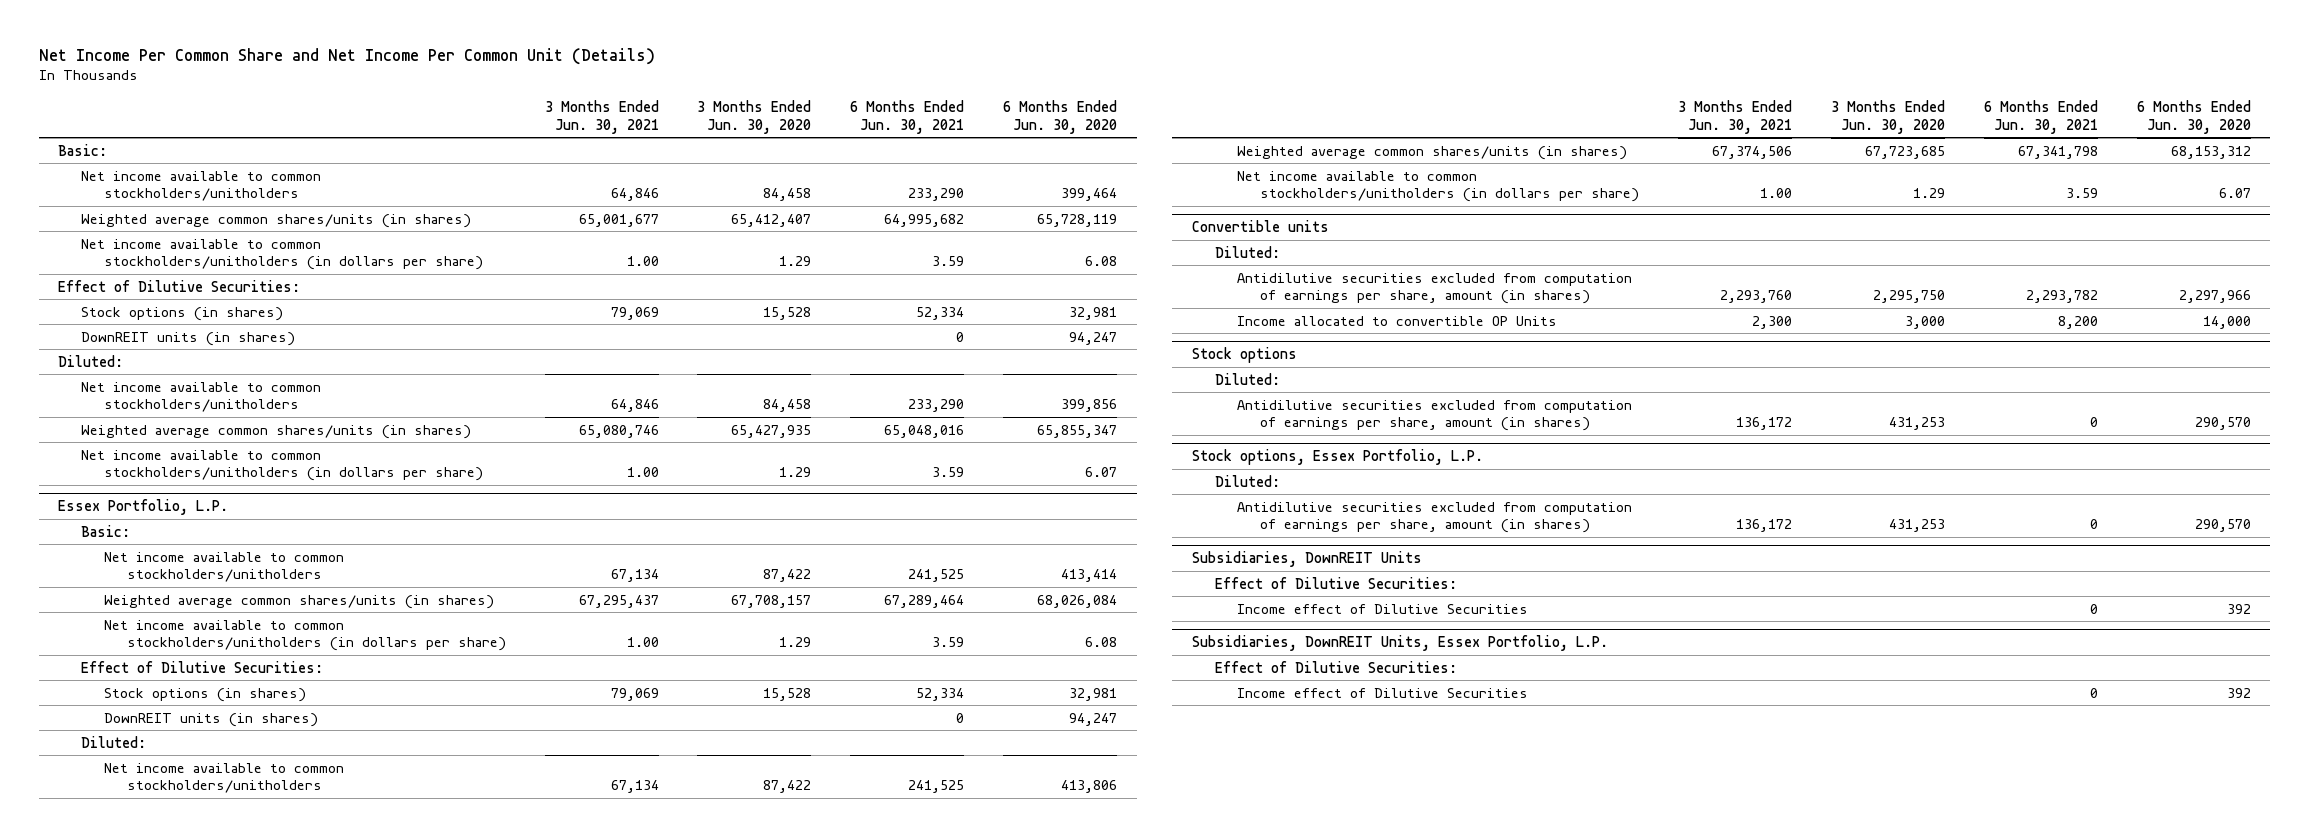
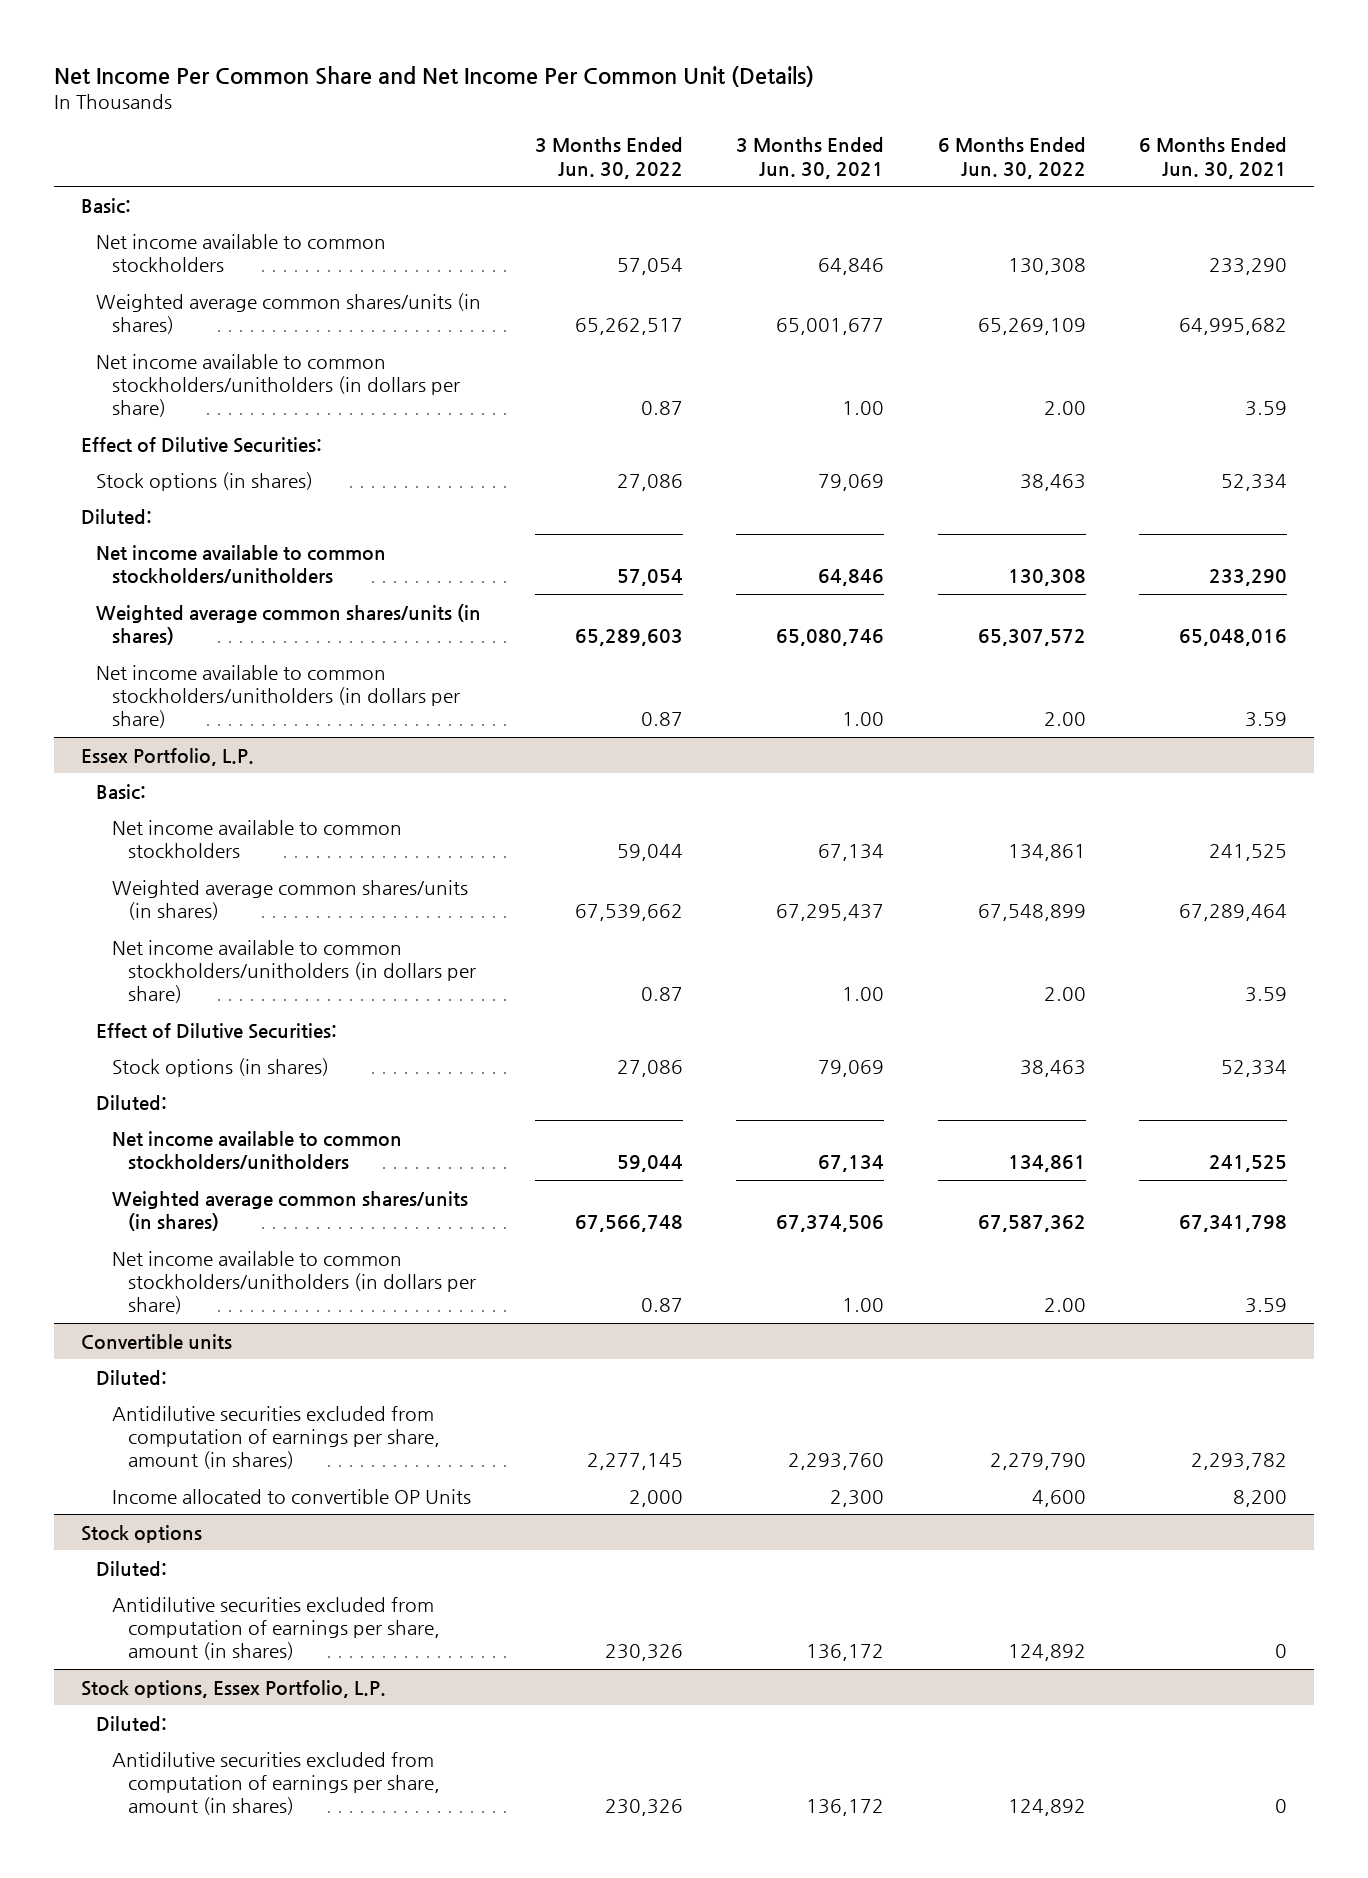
[697,100,812,134] 3 Months Ended Jun. 30, 2020 -> none
[1003,100,1118,134] 6 Months Ended Jun. 30, 2020 -> none
none -> [534,137,683,179] 3 Months Ended Jun. 30, 2022
none -> [937,137,1086,179] 6 Months Ended Jun. 30, 2022
[81,170,322,201] Net income available to common stockholders/unitholders -> [96,233,387,272] Net income available to common stockholders
[81,331,296,346] DownREIT units (in shares) -> none
[103,551,344,582] Net income available to common stockholders/unitholders -> [111,819,402,858] Net income available to common stockholders
[103,712,318,727] DownREIT units (in shares) -> none
[1191,551,1422,568] Subsidiaries, DownREIT Units -> none
[1214,576,1457,589] Effect of Dilutive Securities: -> none
[1237,603,1529,614] Income effect of Dilutive Securities -> none
[1191,635,1608,652] Subsidiaries, DownREIT Units, Essex Portfolio, L.P. -> none
[1214,660,1457,673] Effect of Dilutive Securities: -> none
[1237,687,1529,698] Income effect of Dilutive Securities -> none

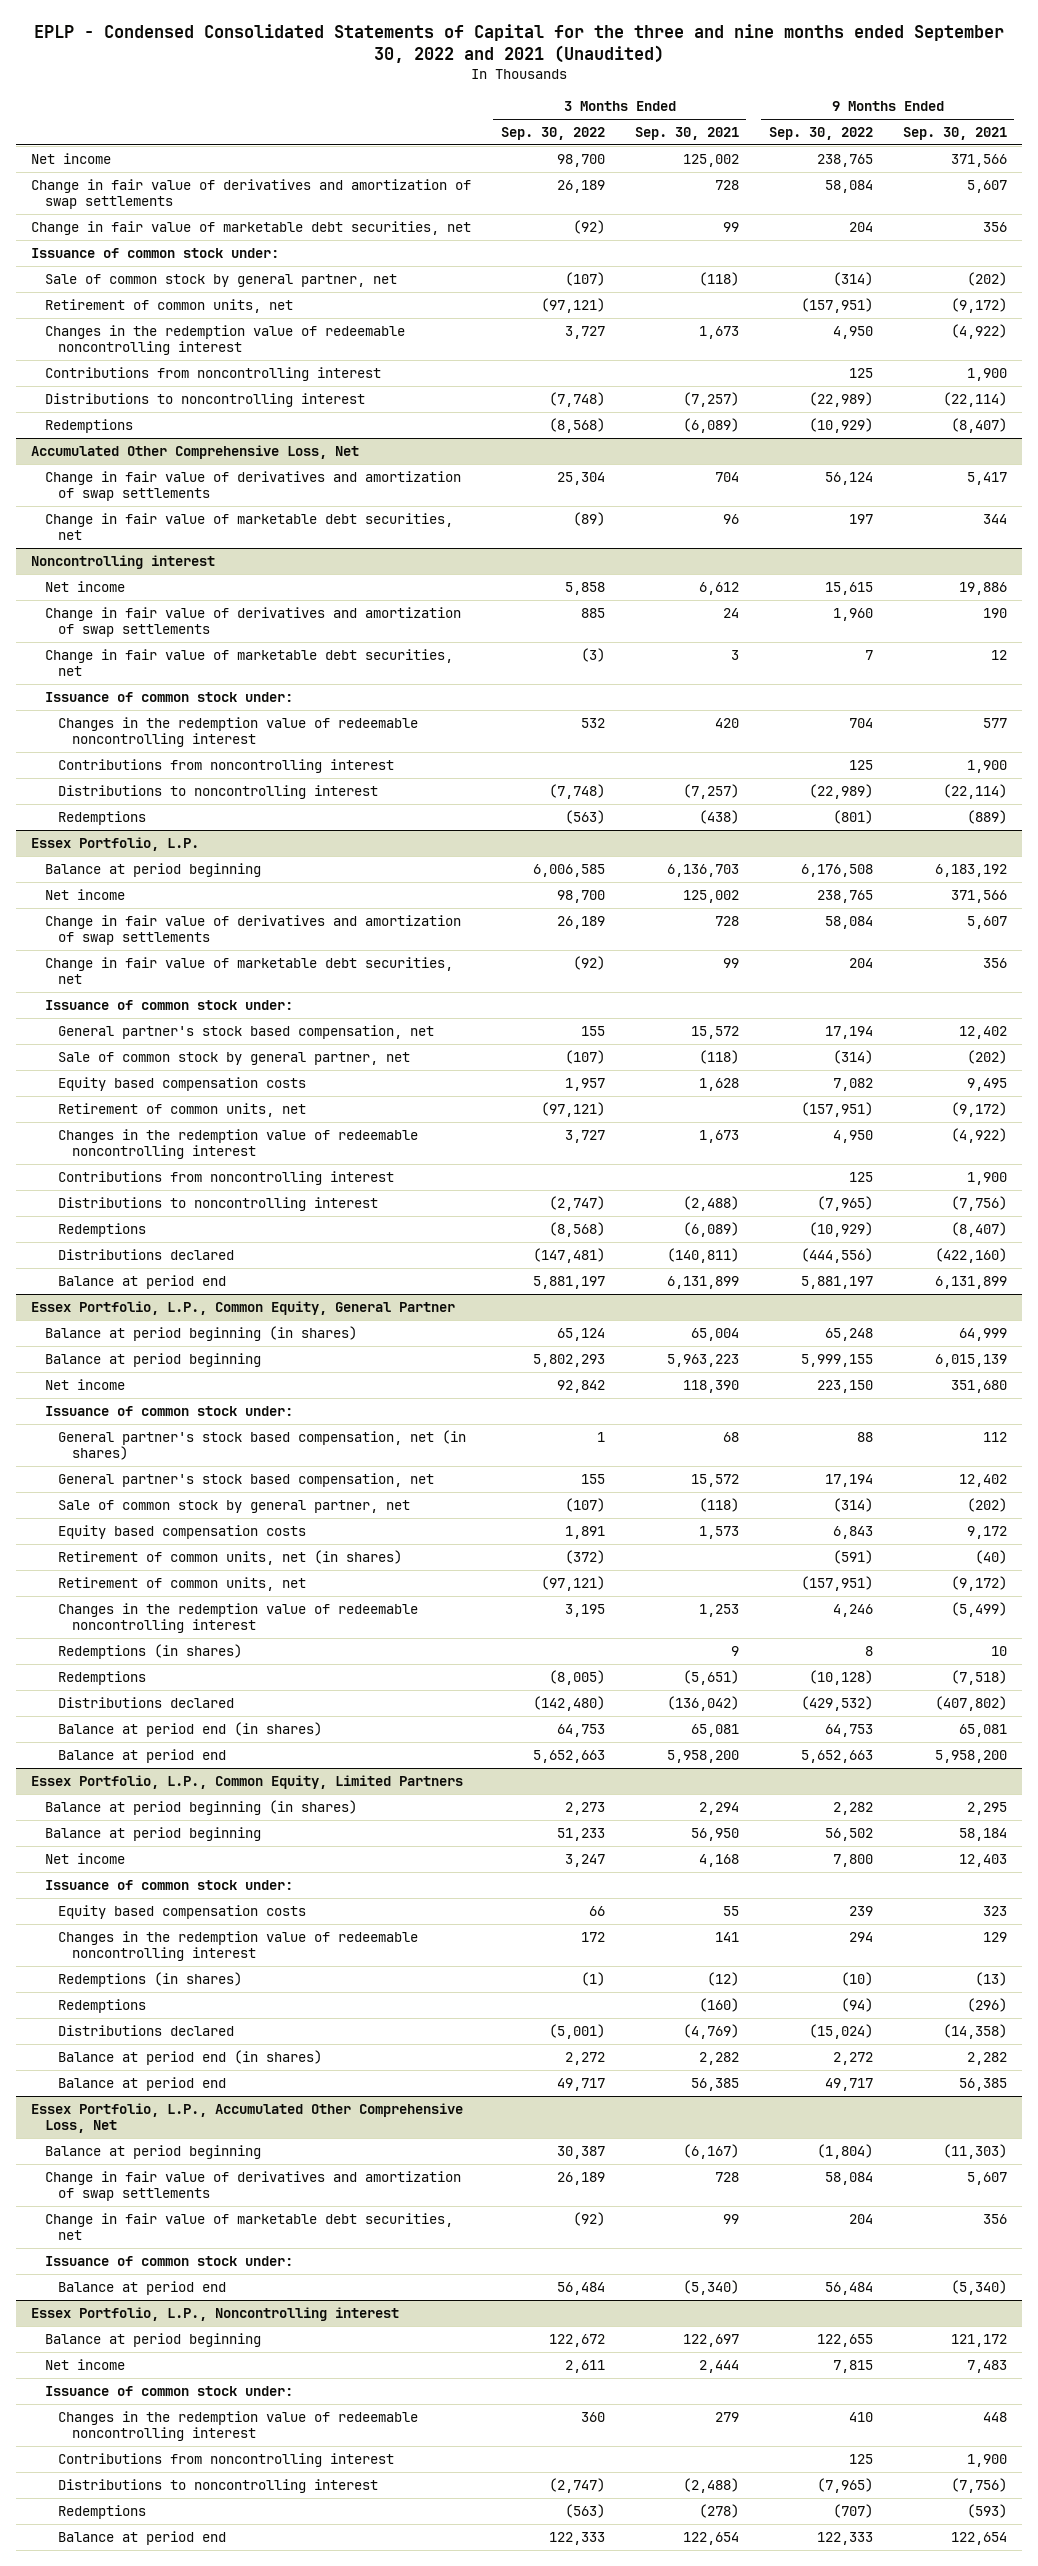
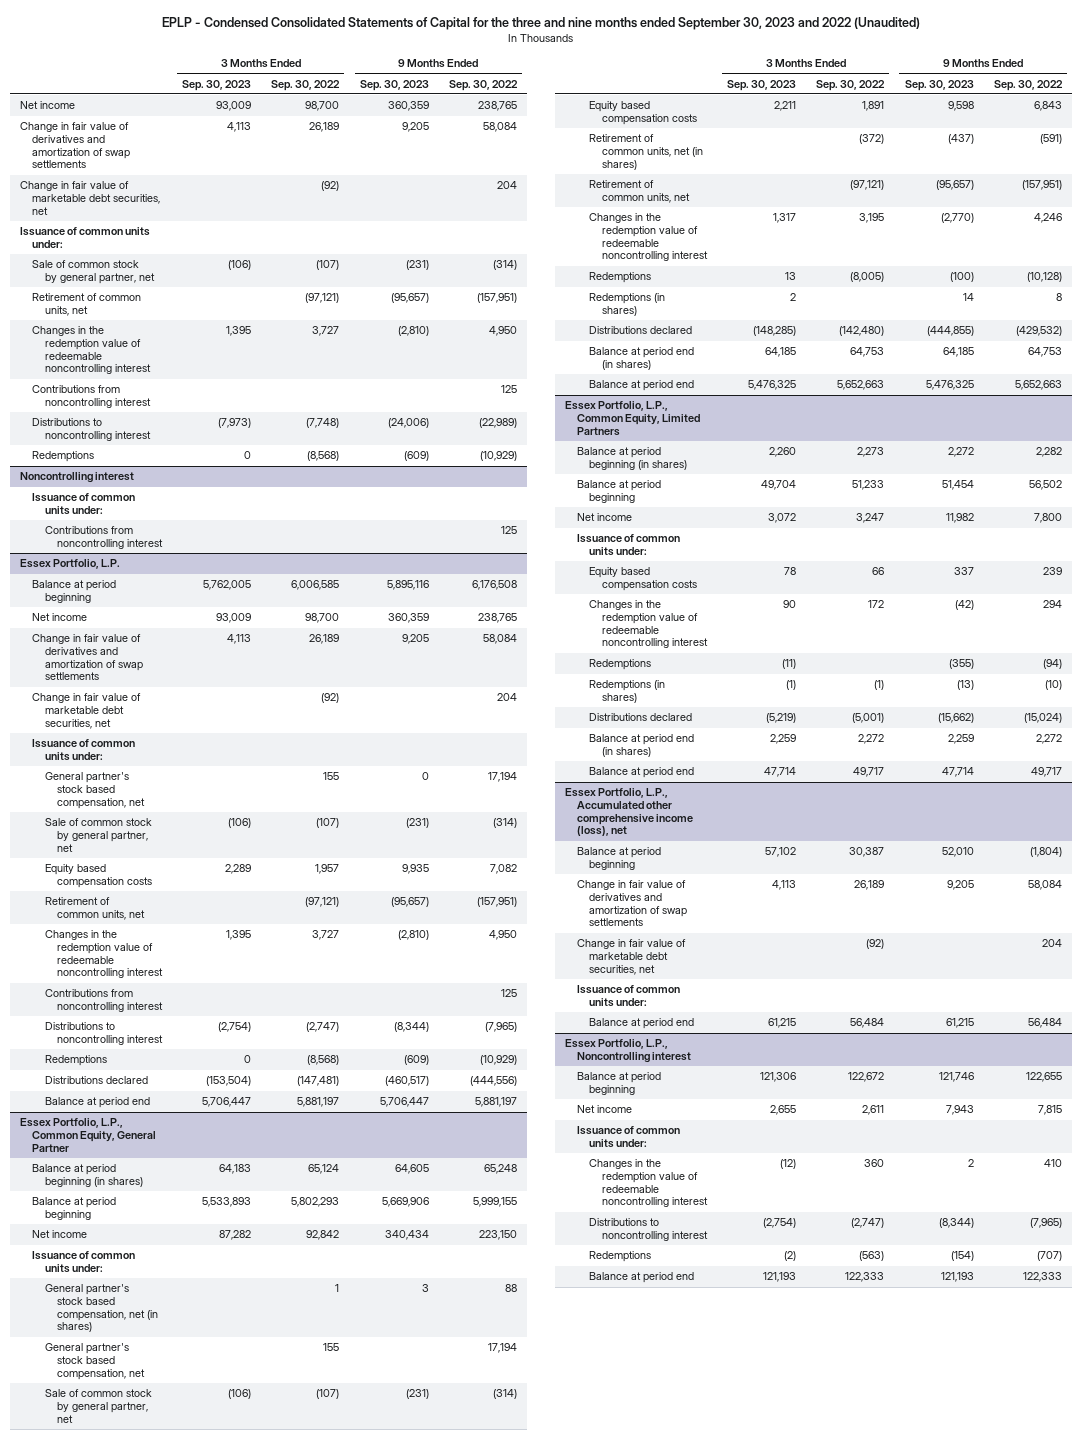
[33,24,1004,64] EPLP - Condensed Consolidated Statements of Capital for the three and nine months ended September 30, 2022 and 2021 (Unaudited) -> [161,16,920,30] EPLP - Condensed Consolidated Statements of Capital for the three and nine months ended September 30, 2023 and 2022 (Unaudited)
[634,127,739,141] Sep. 30, 2021 -> none
[902,127,1007,141] Sep. 30, 2021 -> none
none -> [182,79,252,91] Sep. 30, 2023
none -> [359,79,429,91] Sep. 30, 2023
[30,248,279,259] Issuance of common stock under: -> [19,227,150,249] Issuance of common units under:
[30,445,359,460] Accumulated Other Comprehensive Loss, Net -> none
[44,471,461,502] Change in fair value of derivatives and amortization of swap settlements -> none
[44,513,453,541] Change in fair value of marketable debt securities, net -> none
[44,581,125,593] Net income -> none
[44,607,461,638] Change in fair value of derivatives and amortization of swap settlements -> none
[44,649,453,677] Change in fair value of marketable debt securities, net -> none
[58,717,419,748] Changes in the redemption value of redeemable noncontrolling interest -> none
[44,692,293,703] Issuance of common stock under: -> [32,493,136,516] Issuance of common units under:
[58,785,379,800] Distributions to noncontrolling interest -> none
[58,811,147,826] Redemptions -> none
[44,1000,293,1011] Issuance of common stock under: -> [32,739,136,762] Issuance of common units under:
[44,1406,293,1417] Issuance of common stock under: -> [32,1251,136,1274] Issuance of common units under:
[58,1644,243,1660] Redemptions (in shares) -> [589,293,666,317] Redemptions (in shares)
[44,1880,293,1891] Issuance of common stock under: -> [577,534,681,557] Issuance of common units under:
[58,1972,243,1988] Redemptions (in shares) -> [589,680,666,704] Redemptions (in shares)
[30,2103,463,2134] Essex Portfolio, L.P., Accumulated Other Comprehensive Loss, Net -> [564,788,694,837] Essex Portfolio, L.P., Accumulated other comprehensive income (loss), net
[44,2256,293,2267] Issuance of common stock under: -> [577,985,681,1008] Issuance of common units under:
[44,2386,293,2397] Issuance of common stock under: -> [577,1126,681,1149] Issuance of common units under:
[58,2453,395,2468] Contributions from noncontrolling interest -> none

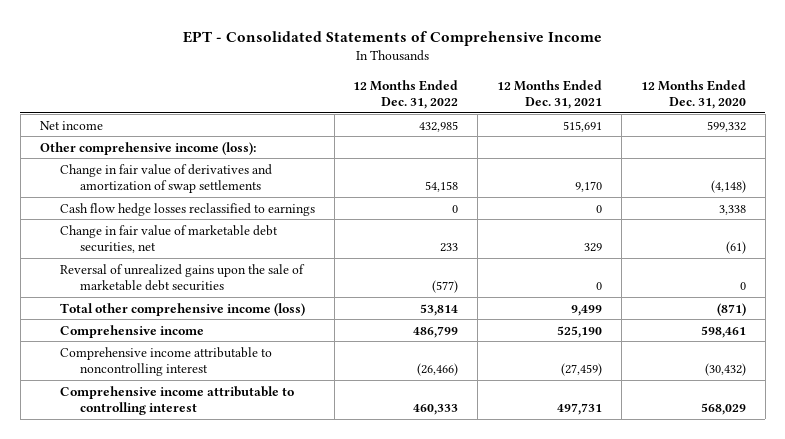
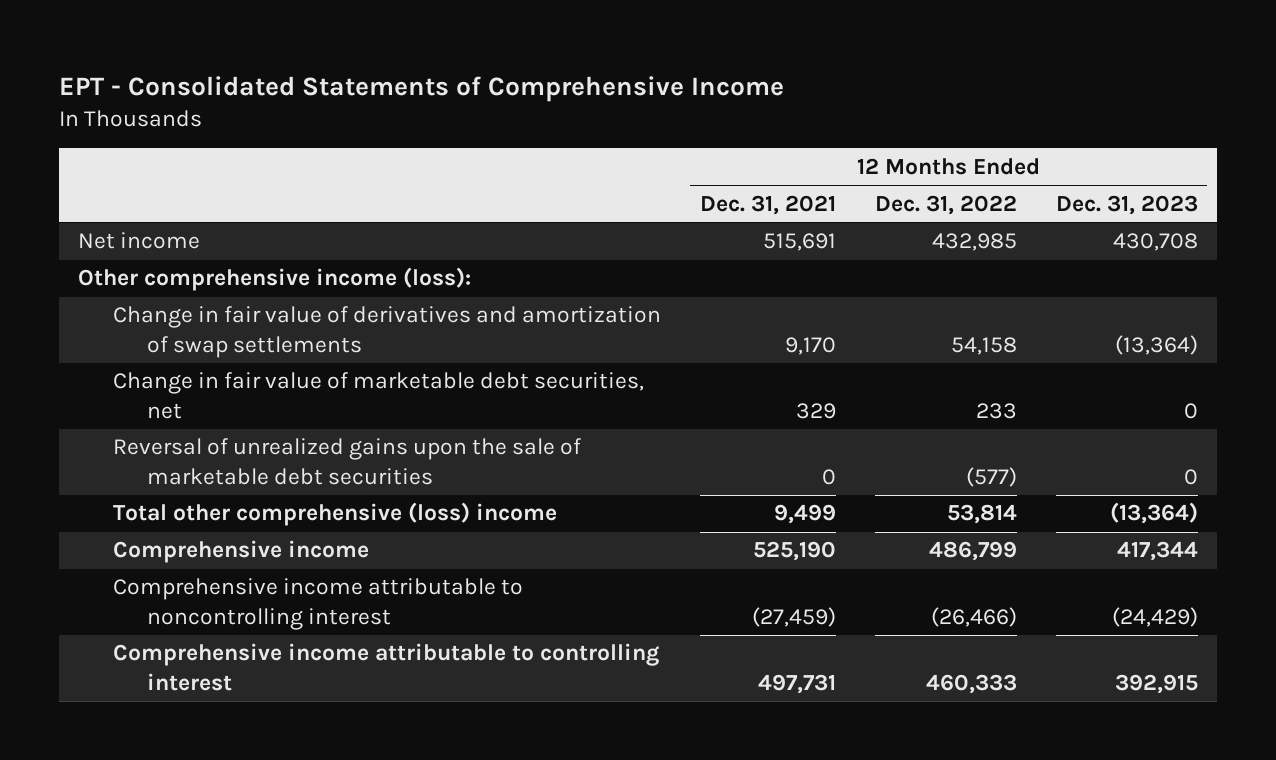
[640,79,746,109] 12 Months Ended Dec. 31, 2020 -> none
none -> [1055,194,1198,215] Dec. 31, 2023
[59,202,315,216] Cash flow hedge losses reclassified to earnings -> none
[59,302,305,316] Total other comprehensive income (loss) -> [112,502,557,527] Total other comprehensive (loss) income

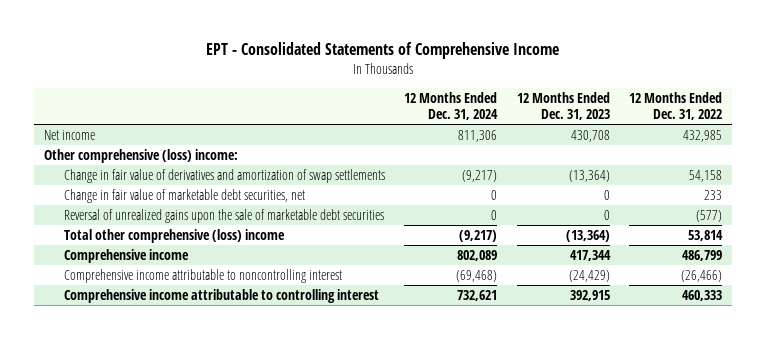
[699,194,836,215] Dec. 31, 2021 -> none
none -> [404,92,499,121] 12 Months Ended Dec. 31, 2024
[78,267,472,292] Other comprehensive income (loss): -> [43,148,238,163] Other comprehensive (loss) income:

